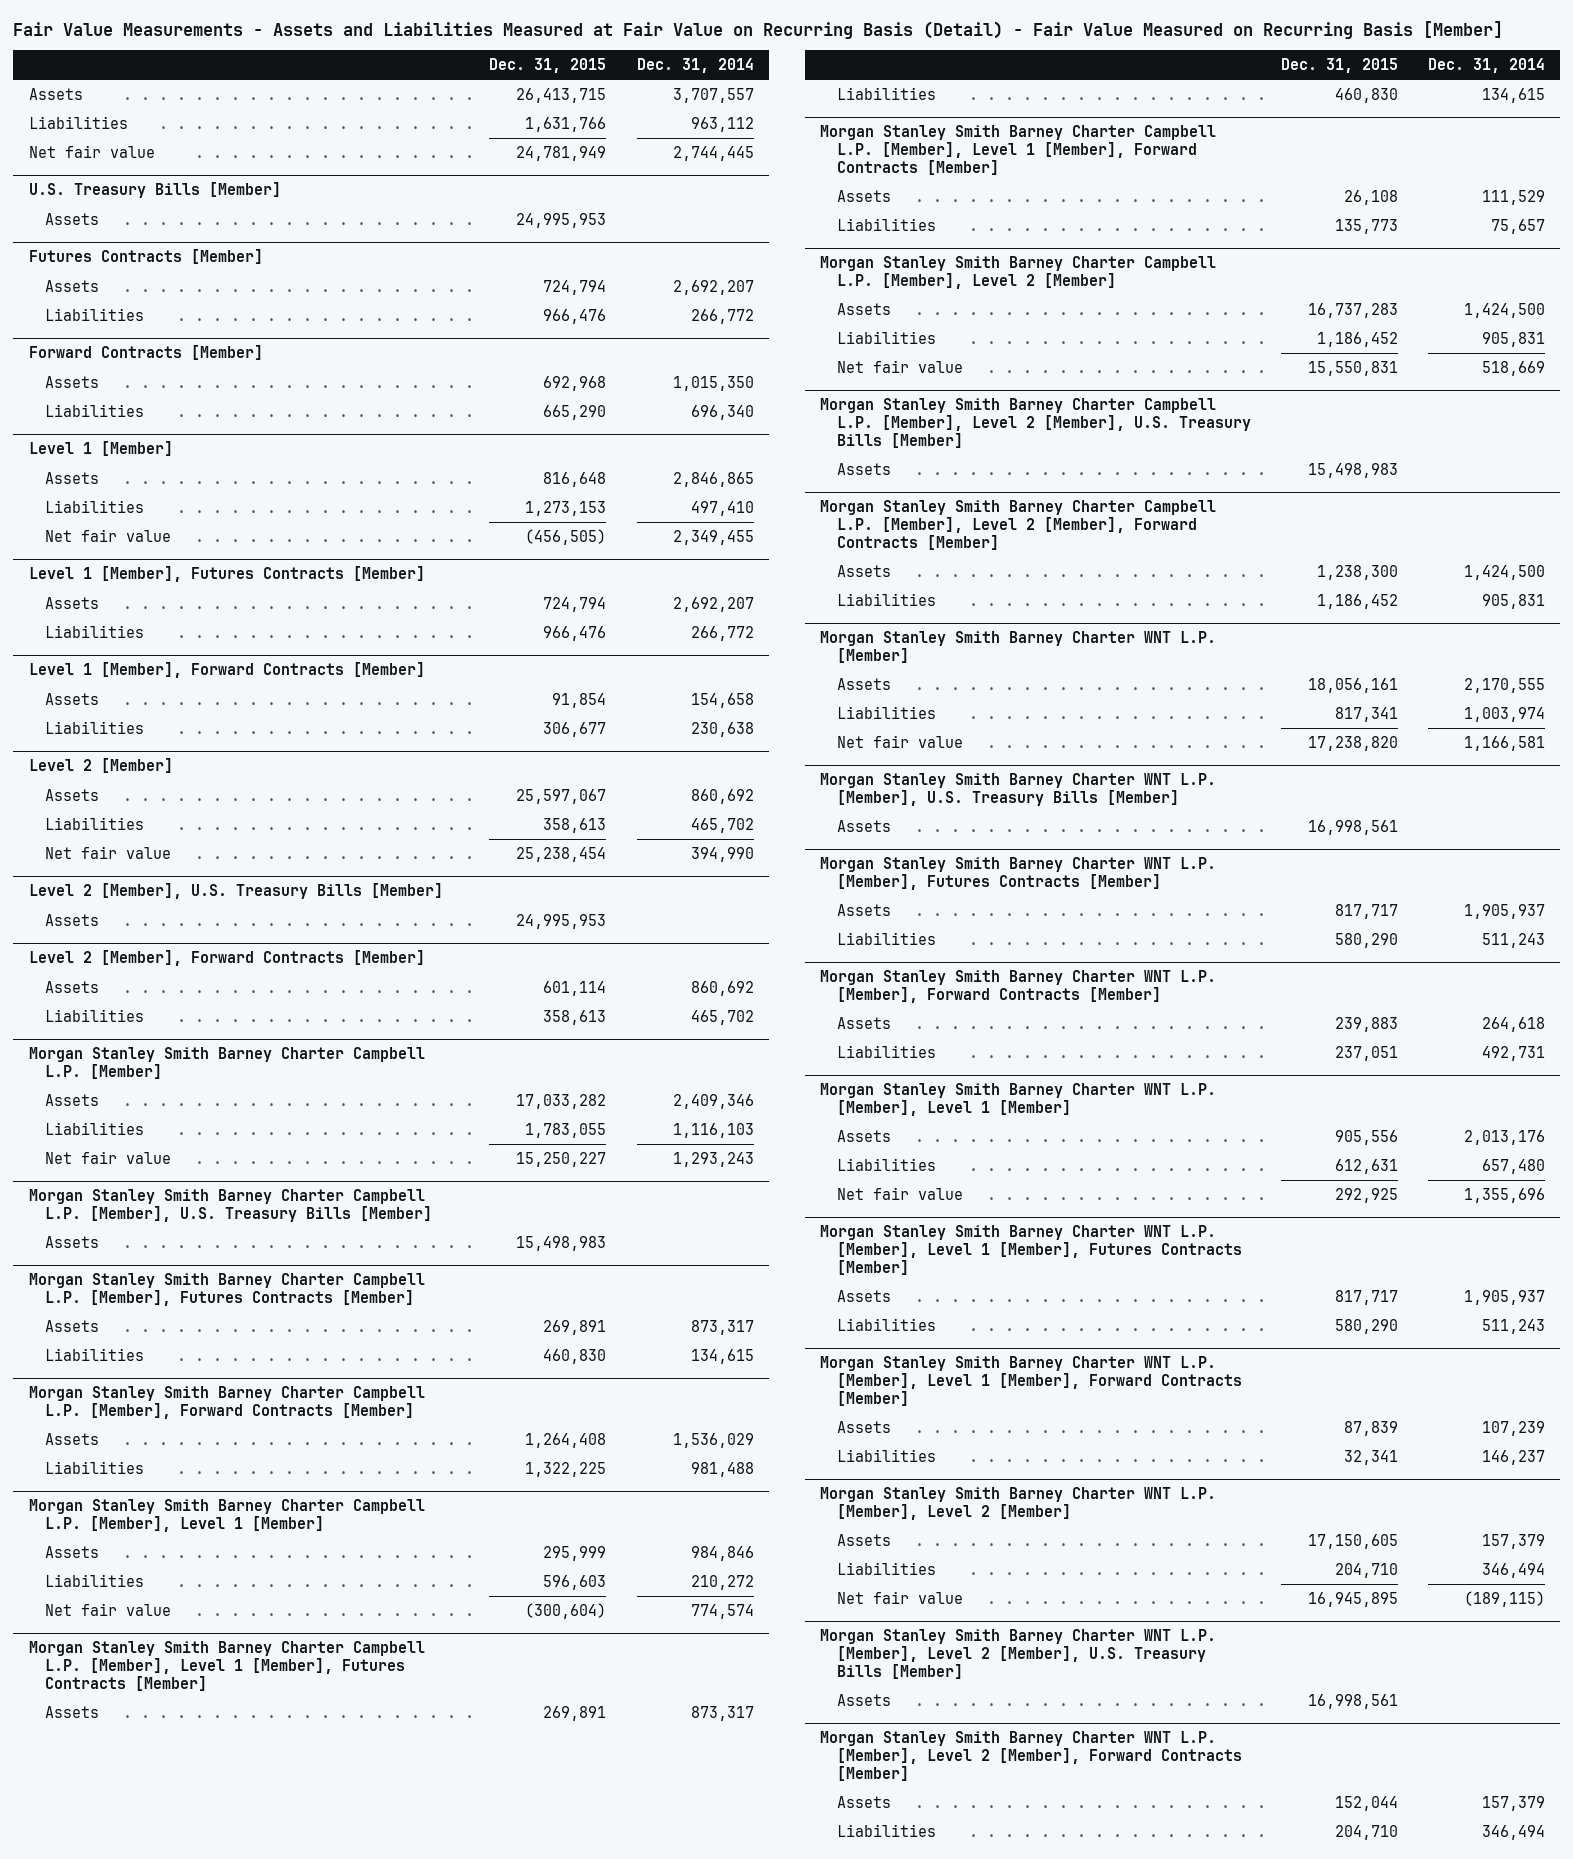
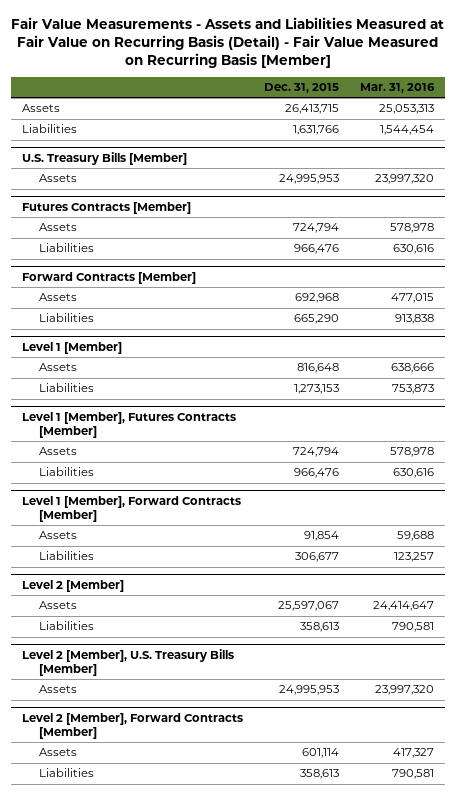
[636,57,754,73] Dec. 31, 2014 -> none
none -> [360,83,436,94] Mar. 31, 2016
[28,144,155,158] Net fair value -> none
[45,528,172,542] Net fair value -> none
[45,845,172,859] Net fair value -> none
[28,1047,425,1080] Morgan Stanley Smith Barney Charter Campbell L.P. [Member] -> none
[45,1093,100,1106] Assets -> none
[45,1121,145,1135] Liabilities -> none
[45,1150,172,1164] Net fair value -> none
[28,1189,433,1223] Morgan Stanley Smith Barney Charter Campbell L.P. [Member], U.S. Treasury Bills [Member] -> none
[45,1235,100,1248] Assets -> none
[28,1273,425,1307] Morgan Stanley Smith Barney Charter Campbell L.P. [Member], Futures Contracts [Member] -> none
[45,1319,100,1332] Assets -> none
[45,1347,145,1361] Liabilities -> none
[28,1386,425,1420] Morgan Stanley Smith Barney Charter Campbell L.P. [Member], Forward Contracts [Member] -> none
[45,1432,100,1445] Assets -> none
[45,1460,145,1474] Liabilities -> none
[28,1499,425,1533] Morgan Stanley Smith Barney Charter Campbell L.P. [Member], Level 1 [Member] -> none
[45,1545,100,1558] Assets -> none
[45,1573,145,1587] Liabilities -> none
[45,1602,172,1616] Net fair value -> none
[28,1641,425,1691] Morgan Stanley Smith Barney Charter Campbell L.P. [Member], Level 1 [Member], Futures Contracts [Member] -> none
[45,1705,100,1718] Assets -> none
[836,86,936,100] Liabilities -> none
[819,125,1216,175] Morgan Stanley Smith Barney Charter Campbell L.P. [Member], Level 1 [Member], Forward Contracts [Member] -> none
[836,189,891,202] Assets -> none
[836,217,936,231] Liabilities -> none
[819,256,1216,290] Morgan Stanley Smith Barney Charter Campbell L.P. [Member], Level 2 [Member] -> none
[836,302,891,315] Assets -> none
[836,330,936,344] Liabilities -> none
[836,359,963,373] Net fair value -> none
[819,398,1251,448] Morgan Stanley Smith Barney Charter Campbell L.P. [Member], Level 2 [Member], U.S. Treasury Bills [Member] -> none
[836,462,891,475] Assets -> none
[819,500,1216,550] Morgan Stanley Smith Barney Charter Campbell L.P. [Member], Level 2 [Member], Forward Contracts [Member] -> none
[836,564,891,577] Assets -> none
[836,592,936,606] Liabilities -> none
[819,631,1216,664] Morgan Stanley Smith Barney Charter WNT L.P. [Member] -> none
[836,677,891,690] Assets -> none
[836,705,936,719] Liabilities -> none
[836,734,963,748] Net fair value -> none
[819,773,1216,807] Morgan Stanley Smith Barney Charter WNT L.P. [Member], U.S. Treasury Bills [Member] -> none
[836,819,891,832] Assets -> none
[819,857,1216,891] Morgan Stanley Smith Barney Charter WNT L.P. [Member], Futures Contracts [Member] -> none
[836,903,891,916] Assets -> none
[836,931,936,945] Liabilities -> none
[819,970,1216,1004] Morgan Stanley Smith Barney Charter WNT L.P. [Member], Forward Contracts [Member] -> none
[836,1016,891,1029] Assets -> none
[836,1044,936,1058] Liabilities -> none
[819,1083,1216,1117] Morgan Stanley Smith Barney Charter WNT L.P. [Member], Level 1 [Member] -> none
[836,1129,891,1142] Assets -> none
[836,1157,936,1171] Liabilities -> none
[836,1186,963,1200] Net fair value -> none
[819,1225,1242,1275] Morgan Stanley Smith Barney Charter WNT L.P. [Member], Level 1 [Member], Futures Contracts [Member] -> none
[836,1289,891,1302] Assets -> none
[836,1317,936,1331] Liabilities -> none
[819,1356,1242,1406] Morgan Stanley Smith Barney Charter WNT L.P. [Member], Level 1 [Member], Forward Contracts [Member] -> none
[836,1420,891,1433] Assets -> none
[836,1448,936,1462] Liabilities -> none
[819,1487,1216,1521] Morgan Stanley Smith Barney Charter WNT L.P. [Member], Level 2 [Member] -> none
[836,1533,891,1546] Assets -> none
[836,1561,936,1575] Liabilities -> none
[836,1590,963,1604] Net fair value -> none
[819,1629,1216,1679] Morgan Stanley Smith Barney Charter WNT L.P. [Member], Level 2 [Member], U.S. Treasury Bills [Member] -> none
[836,1693,891,1706] Assets -> none
[819,1731,1242,1781] Morgan Stanley Smith Barney Charter WNT L.P. [Member], Level 2 [Member], Forward Contracts [Member] -> none
[836,1795,891,1808] Assets -> none
[836,1823,936,1837] Liabilities -> none

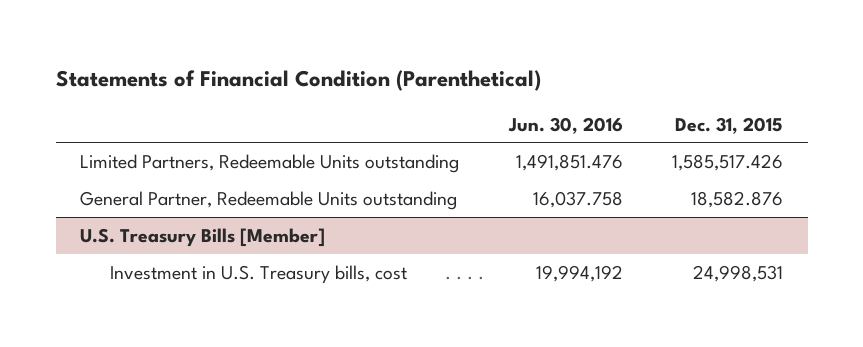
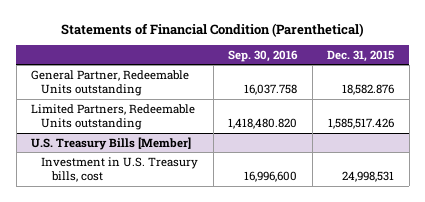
[507,116,623,134] Jun. 30, 2016 -> none
none -> [228,49,299,62] Sep. 30, 2016
[80,153,460,173] Limited Partners, Redeemable Units outstanding -> [31,103,196,131] Limited Partners, Redeemable Units outstanding

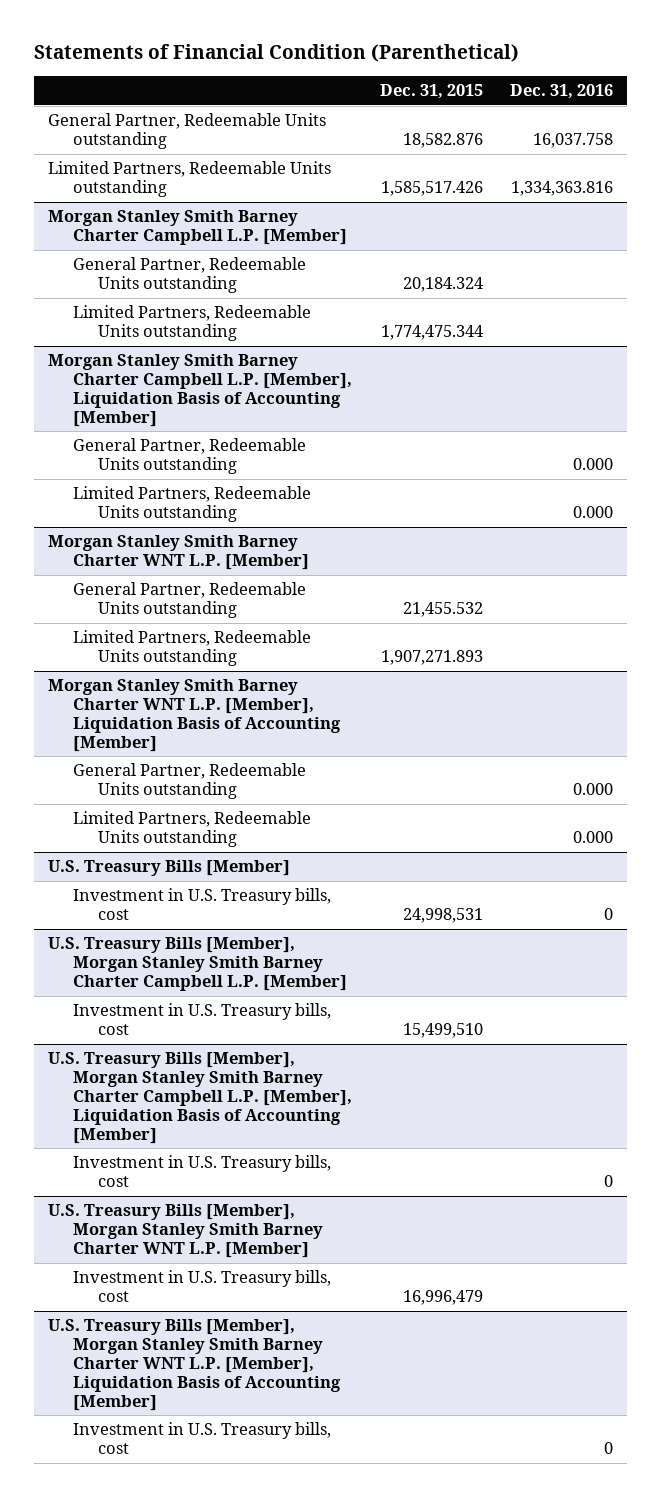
[228,49,299,62] Sep. 30, 2016 -> none
none -> [509,84,613,100] Dec. 31, 2016
none -> [47,210,348,246] Morgan Stanley Smith Barney Charter Campbell L.P. [Member]
none -> [73,257,307,294] General Partner, Redeemable Units outstanding
none -> [73,305,312,342] Limited Partners, Redeemable Units outstanding
none -> [47,354,353,427] Morgan Stanley Smith Barney Charter Campbell L.P. [Member], Liquidation Basis of Accounting [Member]
none -> [73,438,307,475] General Partner, Redeemable Units outstanding
none -> [73,486,312,523] Limited Partners, Redeemable Units outstanding
none -> [47,535,310,571] Morgan Stanley Smith Barney Charter WNT L.P. [Member]
none -> [73,582,307,619] General Partner, Redeemable Units outstanding
none -> [73,630,312,667] Limited Partners, Redeemable Units outstanding
none -> [47,679,342,752] Morgan Stanley Smith Barney Charter WNT L.P. [Member], Liquidation Basis of Accounting [Member]
none -> [73,763,307,800] General Partner, Redeemable Units outstanding
none -> [73,811,312,848] Limited Partners, Redeemable Units outstanding
none -> [47,937,348,992] U.S. Treasury Bills [Member], Morgan Stanley Smith Barney Charter Campbell L.P. [Member]
none -> [73,1003,332,1036] Investment in U.S. Treasury bills, cost
none -> [47,1052,353,1144] U.S. Treasury Bills [Member], Morgan Stanley Smith Barney Charter Campbell L.P. [Member], Liquidation Basis of Accounting [Member]
none -> [73,1155,332,1188] Investment in U.S. Treasury bills, cost
none -> [47,1204,324,1259] U.S. Treasury Bills [Member], Morgan Stanley Smith Barney Charter WNT L.P. [Member]
none -> [73,1270,332,1303] Investment in U.S. Treasury bills, cost
none -> [47,1319,342,1411] U.S. Treasury Bills [Member], Morgan Stanley Smith Barney Charter WNT L.P. [Member], Liquidation Basis of Accounting [Member]
none -> [73,1422,332,1455] Investment in U.S. Treasury bills, cost

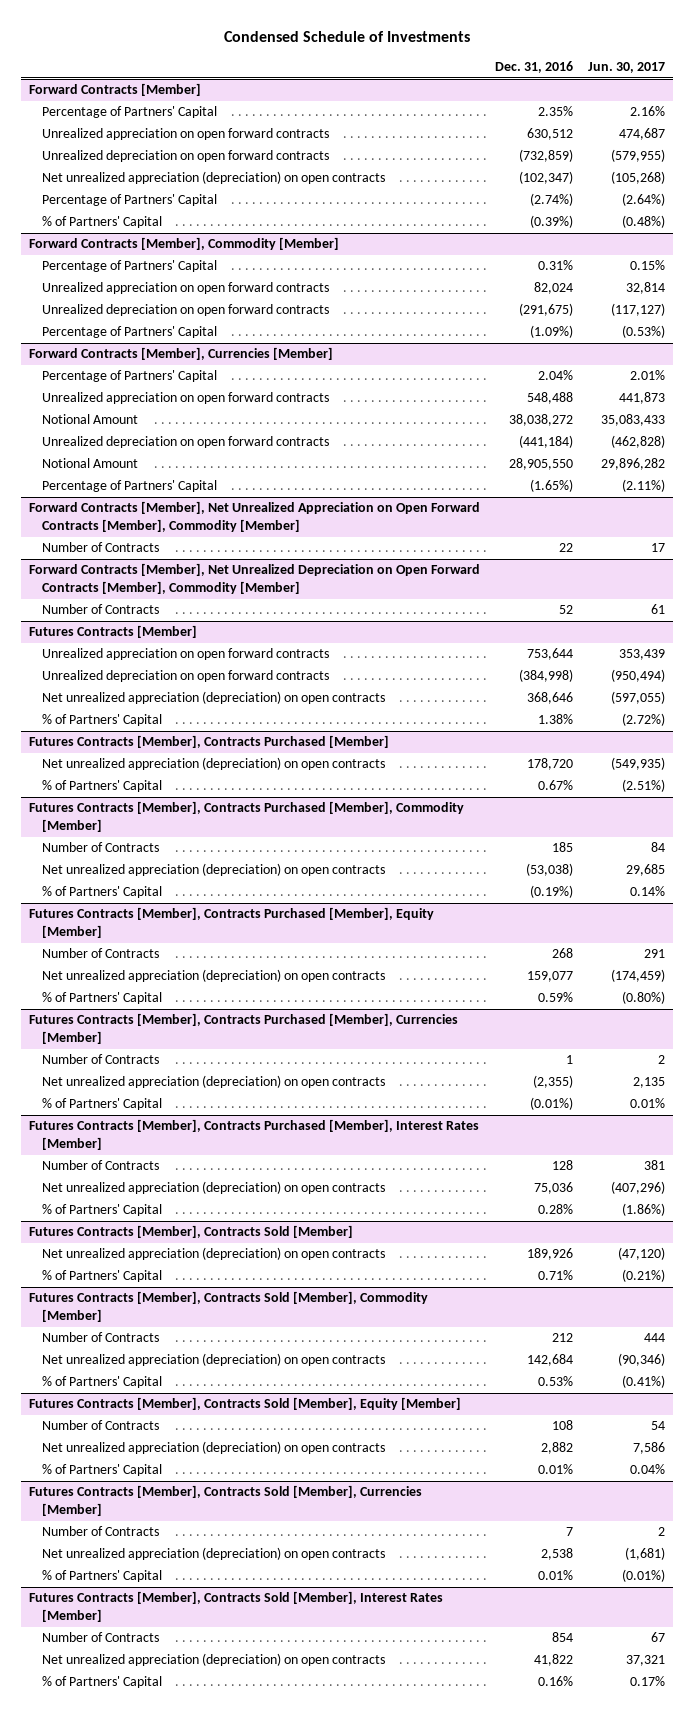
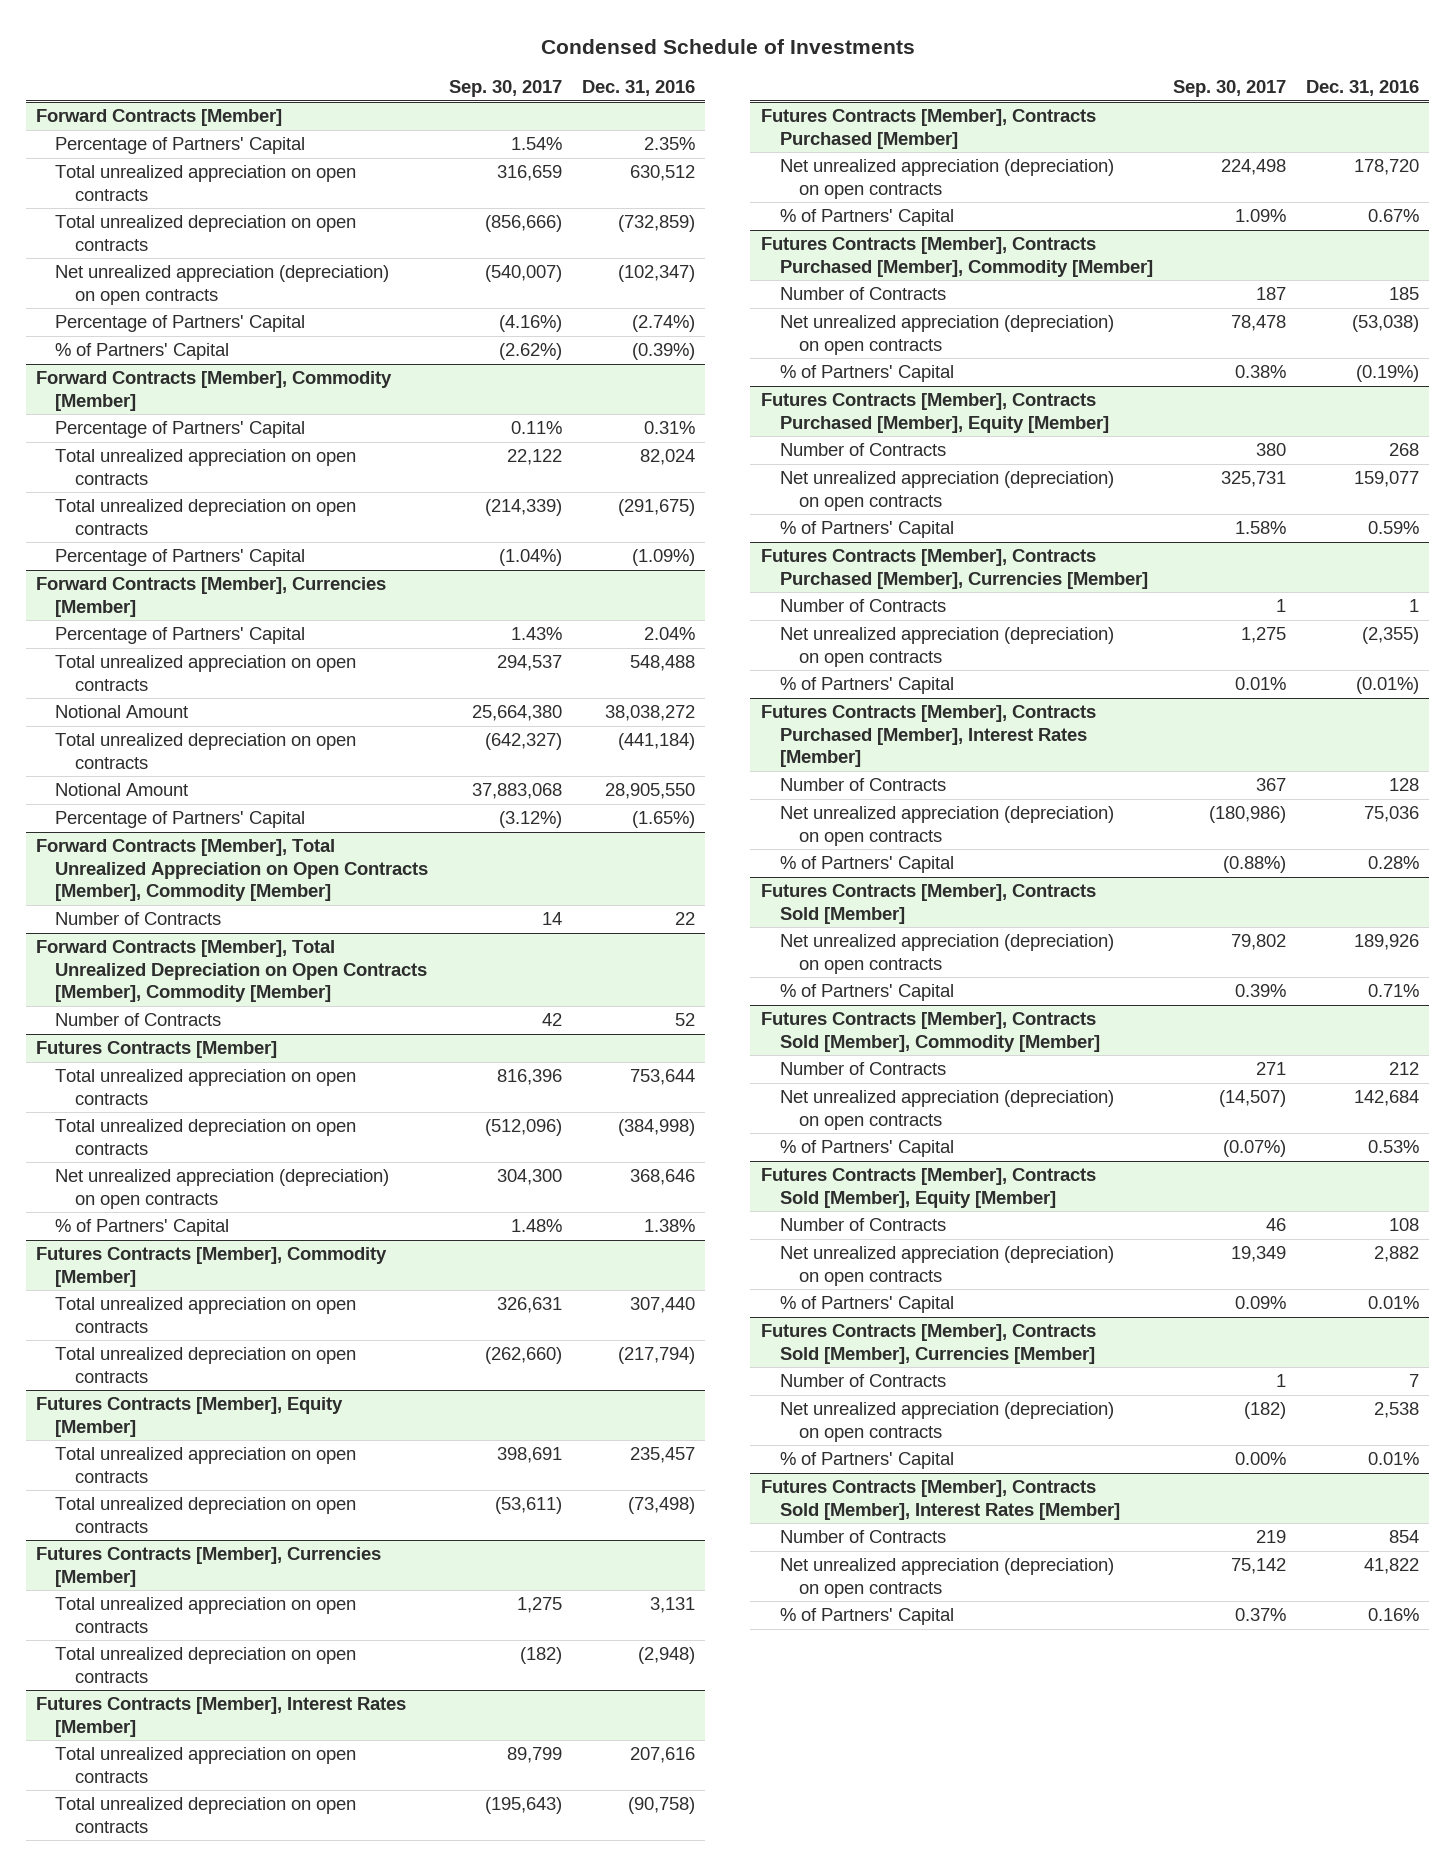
[587,62,665,74] Jun. 30, 2017 -> none
none -> [448,79,562,97] Sep. 30, 2017
[41,128,329,141] Unrealized appreciation on open forward contracts -> [55,165,357,201] Total unrealized appreciation on open contracts
[41,150,329,163] Unrealized depreciation on open forward contracts -> [55,215,357,251] Total unrealized depreciation on open contracts
[41,282,329,295] Unrealized appreciation on open forward contracts -> [55,449,357,485] Total unrealized appreciation on open contracts
[41,304,329,317] Unrealized depreciation on open forward contracts -> [55,499,357,535] Total unrealized depreciation on open contracts
[41,392,329,405] Unrealized appreciation on open forward contracts -> [55,655,357,691] Total unrealized appreciation on open contracts
[41,436,329,449] Unrealized depreciation on open forward contracts -> [55,733,357,769] Total unrealized depreciation on open contracts
[28,501,480,533] Forward Contracts [Member], Net Unrealized Appreciation on Open Forward Contracts [Member], Commodity [Member] -> [36,839,429,902] Forward Contracts [Member], Total Unrealized Appreciation on Open Contracts [Member], Commodity [Member]
[28,563,480,595] Forward Contracts [Member], Net Unrealized Depreciation on Open Forward Contracts [Member], Commodity [Member] -> [36,940,428,1003] Forward Contracts [Member], Total Unrealized Depreciation on Open Contracts [Member], Commodity [Member]
[41,648,329,661] Unrealized appreciation on open forward contracts -> [55,1069,357,1105] Total unrealized appreciation on open contracts
[41,670,329,683] Unrealized depreciation on open forward contracts -> [55,1119,357,1155] Total unrealized depreciation on open contracts
none -> [36,1247,388,1287] Futures Contracts [Member], Commodity [Member]
none -> [55,1297,357,1333] Total unrealized appreciation on open contracts
none -> [55,1347,357,1383] Total unrealized depreciation on open contracts
none -> [36,1397,344,1437] Futures Contracts [Member], Equity [Member]
none -> [55,1447,357,1483] Total unrealized appreciation on open contracts
none -> [55,1497,357,1533] Total unrealized depreciation on open contracts
none -> [36,1547,382,1587] Futures Contracts [Member], Currencies [Member]
none -> [55,1597,357,1633] Total unrealized appreciation on open contracts
none -> [55,1647,357,1683] Total unrealized depreciation on open contracts
none -> [36,1697,407,1737] Futures Contracts [Member], Interest Rates [Member]
none -> [55,1747,357,1783] Total unrealized appreciation on open contracts
none -> [55,1797,357,1833] Total unrealized depreciation on open contracts

